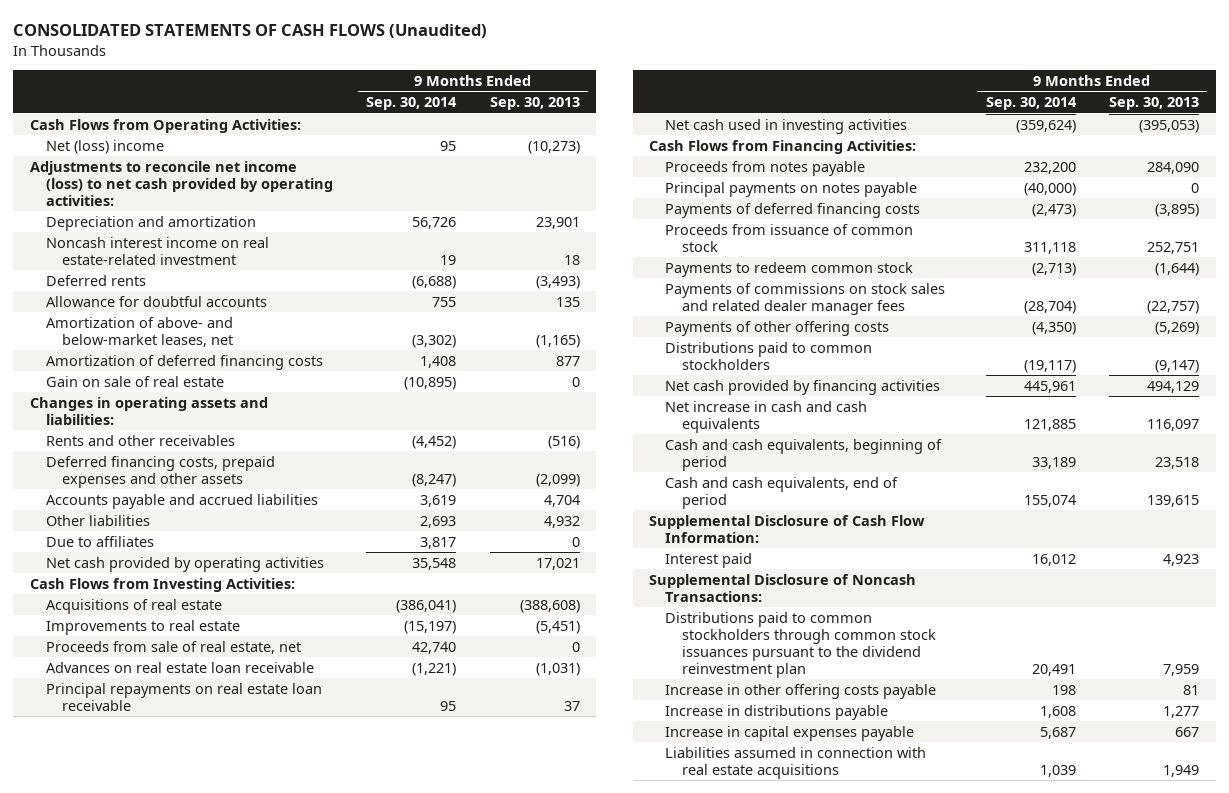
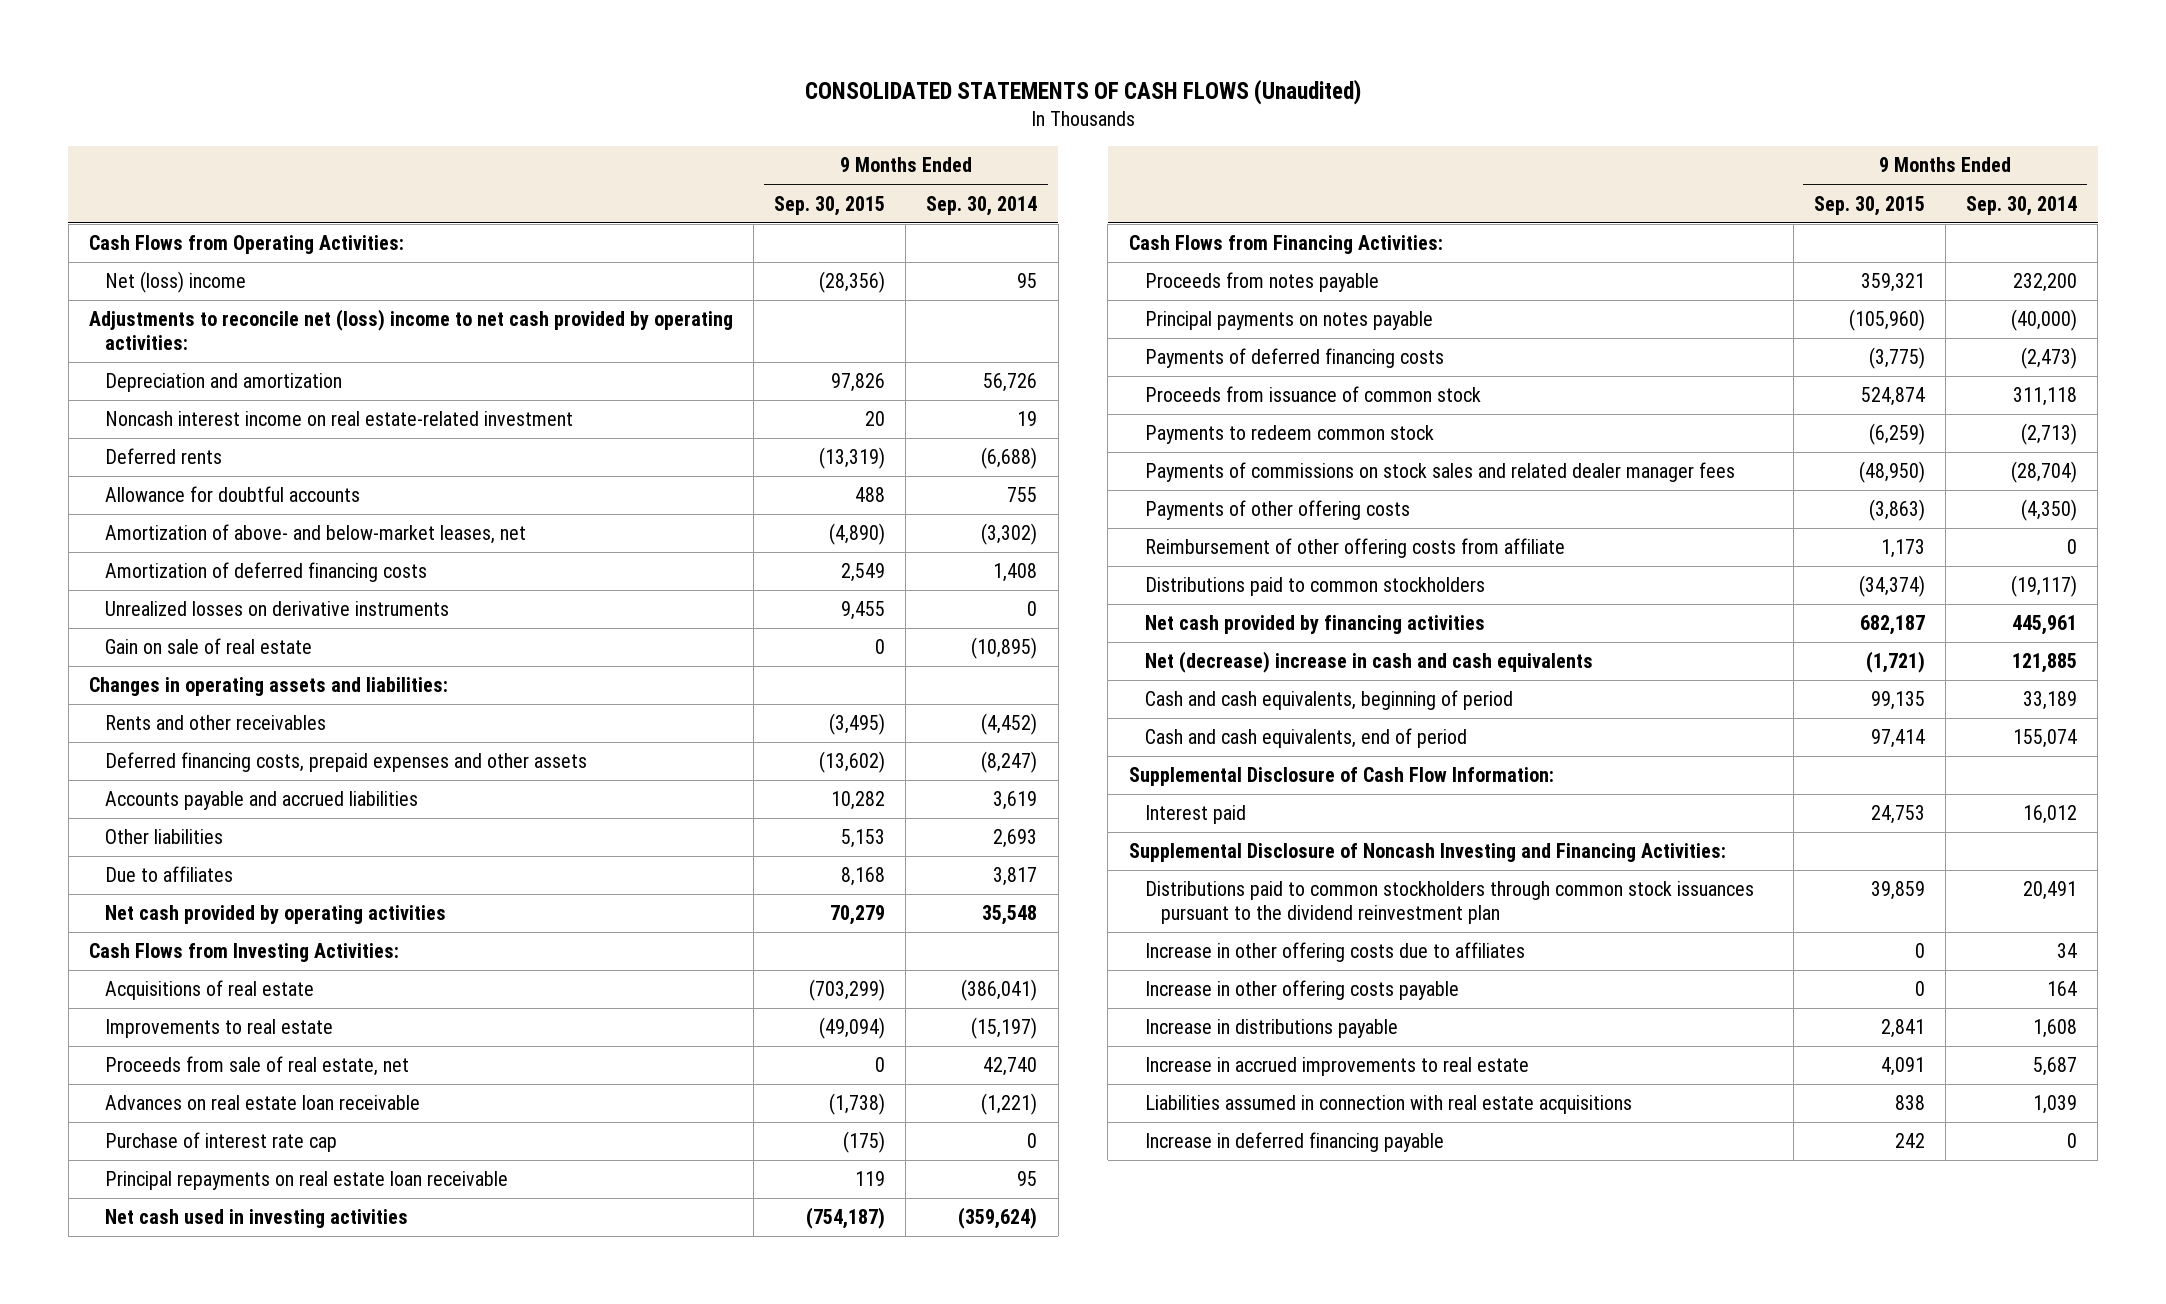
[489,97,580,111] Sep. 30, 2013 -> none
none -> [774,195,886,216] Sep. 30, 2015
[30,160,334,207] Adjustments to reconcile net income (loss) to net cash provided by operating activities: -> [89,309,734,350] Adjustments to reconcile net (loss) income to net cash provided by operating activities:
none -> [105,601,450,617] Unrealized losses on derivative instruments
none -> [105,1132,338,1153] Purchase of interest rate cap
none -> [1144,538,1565,559] Reimbursement of other offering costs from affiliate
[665,400,868,433] Net increase in cash and cash equivalents -> [1144,651,1593,674] Net (decrease) increase in cash and cash equivalents
[649,573,917,602] Supplemental Disclosure of Noncash Transactions: -> [1128,843,1726,863] Supplemental Disclosure of Noncash Investing and Financing Activities:
none -> [1144,942,1525,963] Increase in other offering costs due to affiliates
[1051,684,1076,695] 198 -> [2046,981,2077,997] 164
[665,725,915,741] Increase in capital expenses payable -> [1144,1057,1529,1077] Increase in accrued improvements to real estate
none -> [1144,1132,1444,1153] Increase in deferred financing payable

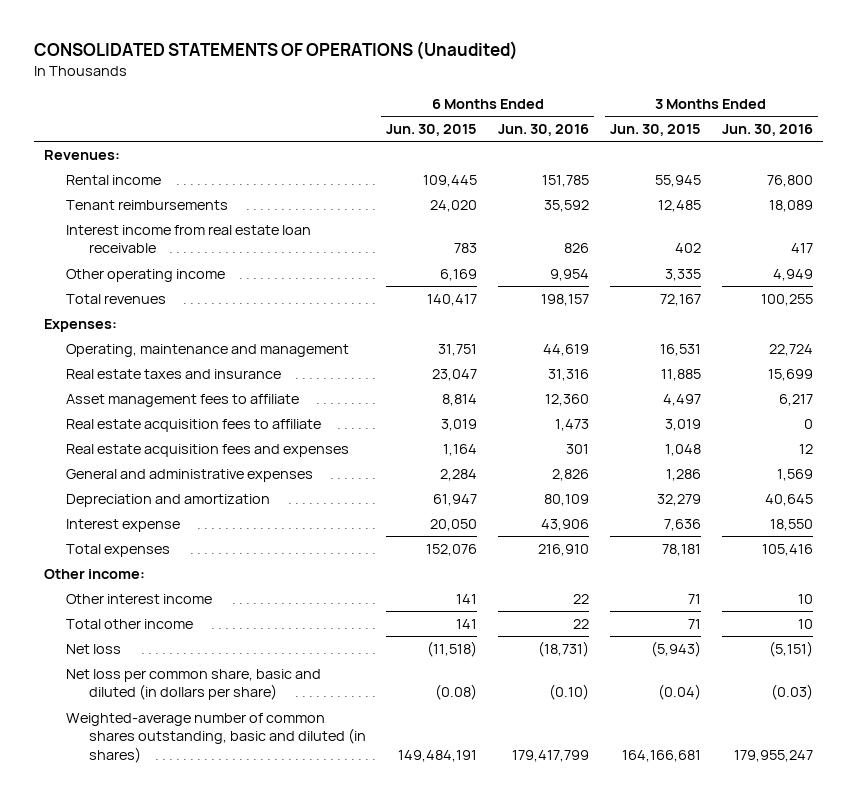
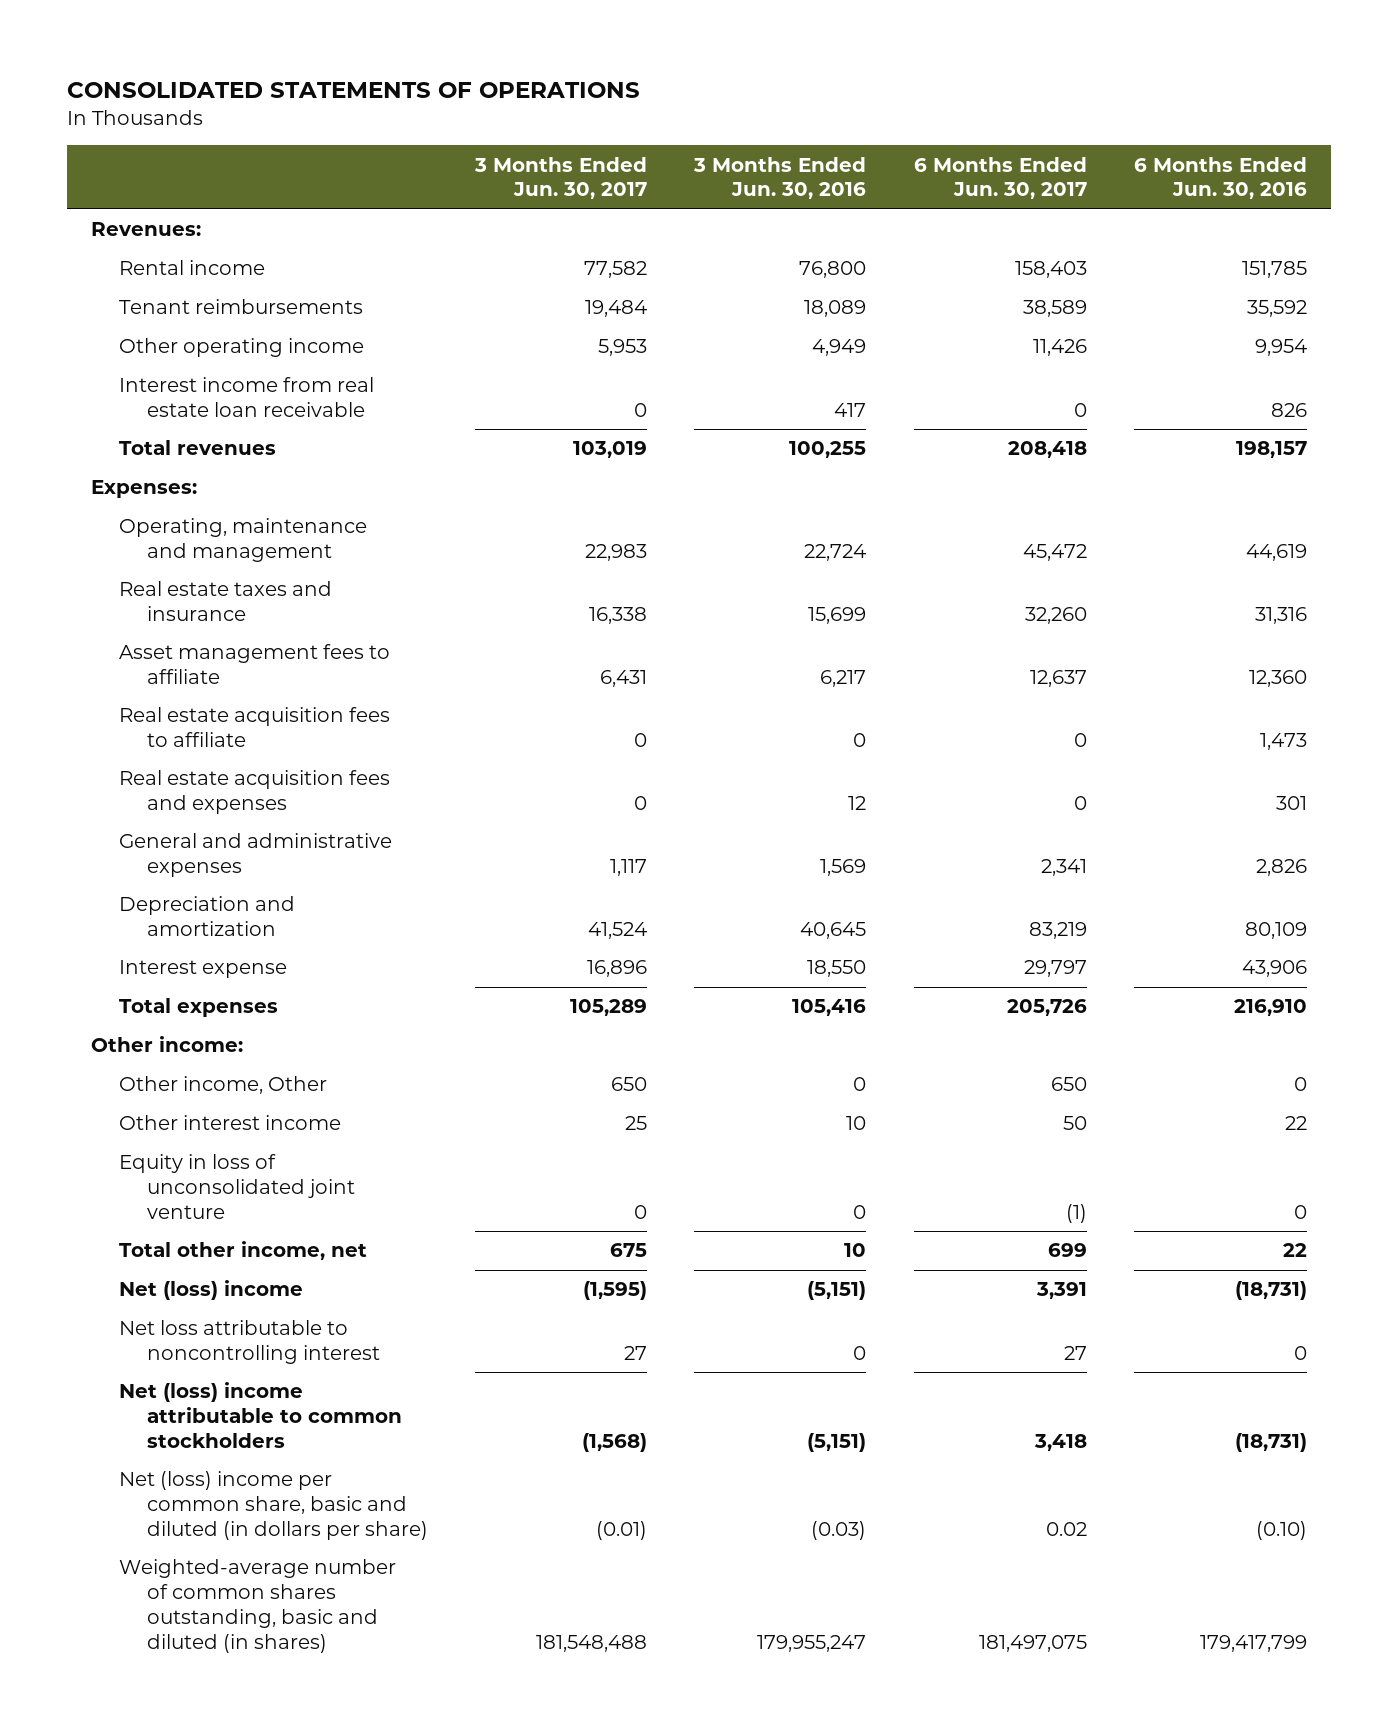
[33,41,518,61] CONSOLIDATED STATEMENTS OF OPERATIONS (Unaudited) -> [66,82,640,99] CONSOLIDATED STATEMENTS OF OPERATIONS
[386,124,478,137] Jun. 30, 2015 -> none
[609,124,701,137] Jun. 30, 2015 -> none
none -> [473,156,647,200] 3 Months Ended Jun. 30, 2017
none -> [913,156,1087,200] 6 Months Ended Jun. 30, 2017
[66,224,312,254] Interest income from real estate loan receivable -> [118,377,374,418] Interest income from real estate loan receivable
none -> [118,1076,327,1095] Other income, Other
none -> [118,1154,355,1220] Equity in loss of unconsolidated joint venture
[66,618,194,629] Total other income -> [118,1241,367,1261] Total other income, net
none -> [118,1280,303,1301] Net (loss) income
none -> [118,1320,380,1365] Net loss attributable to noncontrolling interest
[66,643,122,654] Net loss -> [118,1382,402,1449] Net (loss) income attributable to common stockholders
[66,668,322,701] Net loss per common share, basic and diluted (in dollars per share) -> [118,1471,428,1541] Net (loss) income per common share, basic and diluted (in dollars per share)

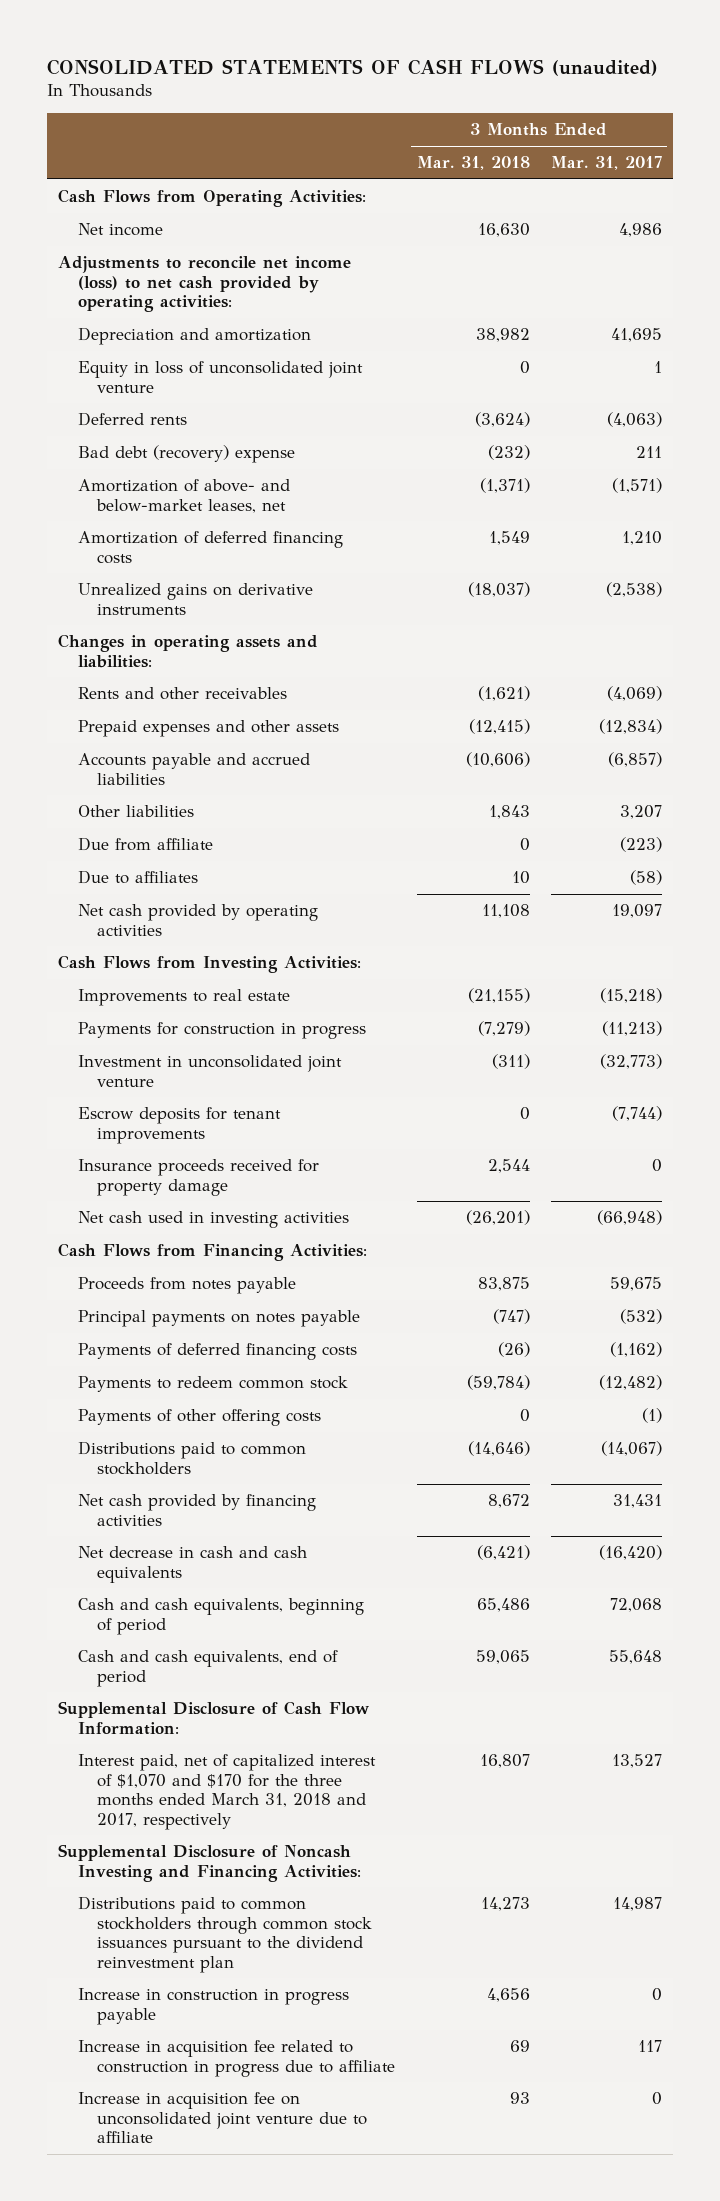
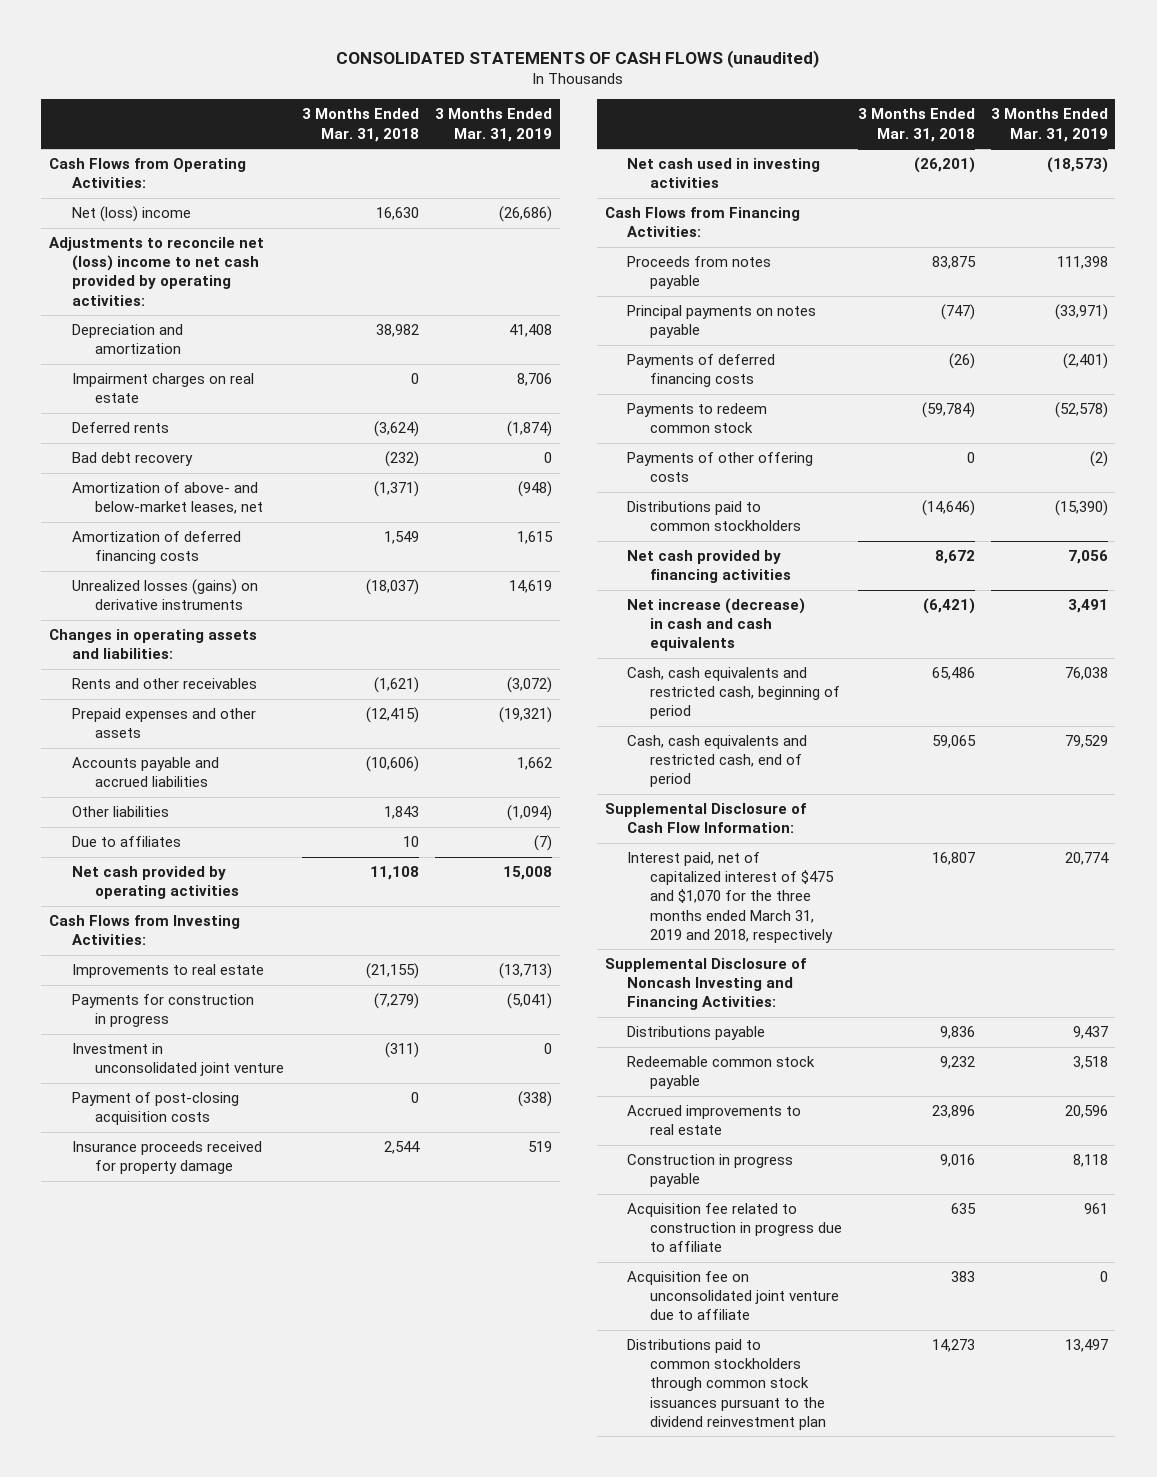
[551,156,663,171] Mar. 31, 2017 -> none
none -> [434,108,552,142] 3 Months Ended Mar. 31, 2019
[77,223,163,237] Net income -> [71,206,191,223] Net (loss) income
[58,256,352,313] Adjustments to reconcile net income (loss) to net cash provided by operating activities: -> [49,237,265,306] Adjustments to reconcile net (loss) income to net cash provided by operating activities:
[77,361,363,393] Equity in loss of unconsolidated joint venture -> none
none -> [71,373,254,404] Impairment charges on real estate
[77,445,295,464] Bad debt (recovery) expense -> [71,452,193,467] Bad debt recovery
[77,583,313,615] Unrealized gains on derivative instruments -> [71,579,258,611] Unrealized losses (gains) on derivative instruments
[77,837,213,852] Due from affiliate -> none
[77,1107,281,1144] Escrow deposits for tenant improvements -> none
none -> [71,1092,239,1126] Payment of post-closing acquisition costs
[77,1546,307,1583] Net decrease in cash and cash equivalents -> [627,598,806,652] Net increase (decrease) in cash and cash equivalents
[77,1598,364,1635] Cash and cash equivalents, beginning of period -> [627,667,841,720] Cash, cash equivalents and restricted cash, beginning of period
[77,1650,338,1687] Cash and cash equivalents, end of period -> [627,735,808,788] Cash, cash equivalents and restricted cash, end of period
[77,1754,376,1830] Interest paid, net of capitalized interest of $1,070 and $170 for the three months ended March 31, 2018 and 2017, respectively -> [627,852,835,943] Interest paid, net of capitalized interest of $475 and $1,070 for the three months ended March 31, 2019 and 2018, respectively
none -> [627,1026,766,1041] Distributions payable
none -> [627,1056,816,1090] Redeemable common stock payable
none -> [627,1105,802,1136] Accrued improvements to real estate
none -> [627,1154,794,1188] Construction in progress payable
none -> [627,1203,843,1253] Acquisition fee related to construction in progress due to affiliate
none -> [627,1271,840,1321] Acquisition fee on unconsolidated joint venture due to affiliate
[77,1988,349,2025] Increase in construction in progress payable -> none
[77,2040,396,2077] Increase in acquisition fee related to construction in progress due to affiliate -> none
[77,2092,368,2144] Increase in acquisition fee on unconsolidated joint venture due to affiliate -> none

